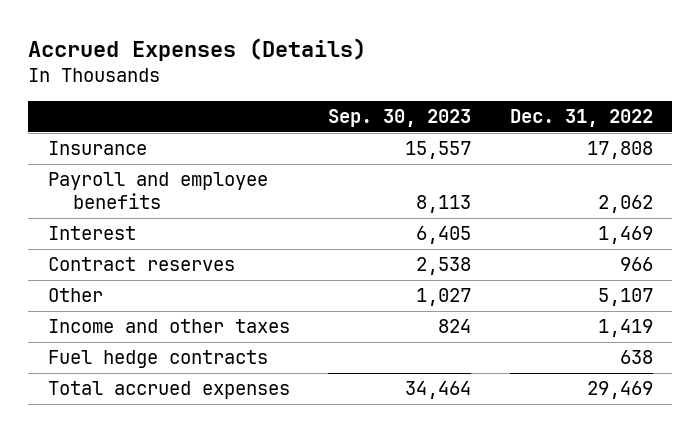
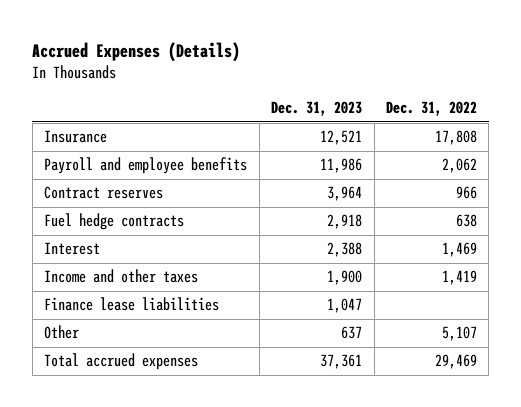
[328,108,472,127] Sep. 30, 2023 -> none
none -> [271,101,363,117] Dec. 31, 2023
[47,226,136,241] Interest -> [44,242,101,256] Interest
[47,319,290,334] Income and other taxes -> [44,269,199,284] Income and other taxes
none -> [44,297,220,312] Finance lease liabilities
[47,288,103,303] Other -> [44,325,80,340] Other

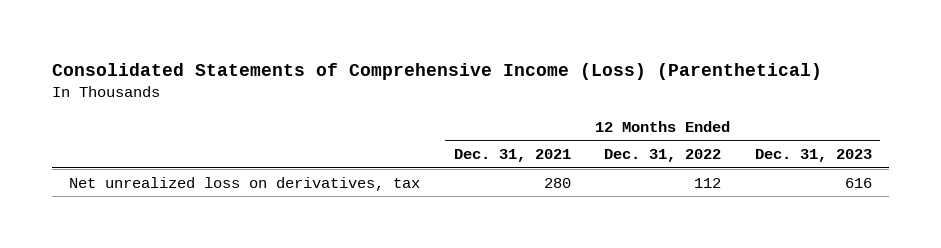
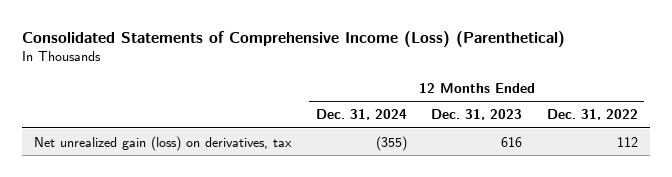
[453,149,571,163] Dec. 31, 2021 -> none
none -> [315,109,407,121] Dec. 31, 2024
[69,176,421,191] Net unrealized loss on derivatives, tax -> [33,135,292,151] Net unrealized gain (loss) on derivatives, tax

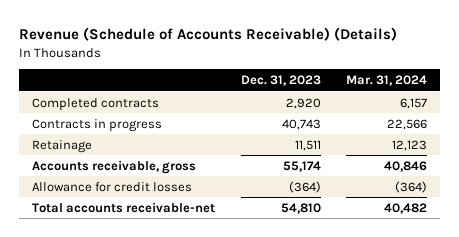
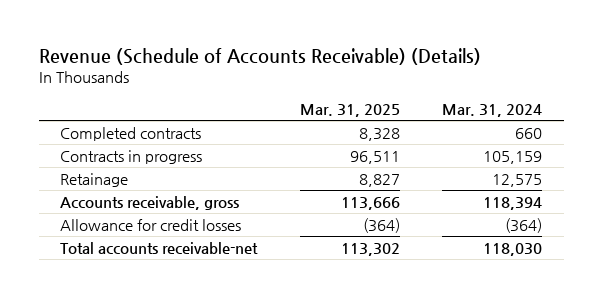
[240,75,321,87] Dec. 31, 2023 -> none
none -> [299,103,400,117] Mar. 31, 2025
[400,97,428,109] 6,157 -> [515,127,543,139] 660
[387,118,428,130] 22,566 -> [483,150,543,164] 105,159
[392,139,428,151] 12,123 -> [492,173,543,187] 12,575
[384,160,428,172] 40,846 -> [483,196,543,210] 118,394
[384,202,428,214] 40,482 -> [483,242,543,256] 118,030

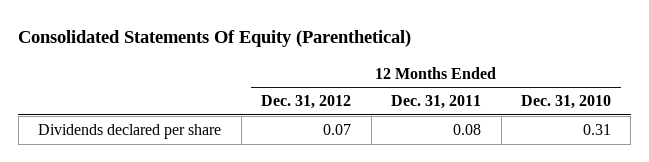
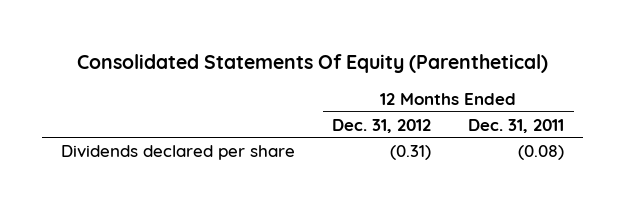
[520,95,611,110] Dec. 31, 2010 -> none
[323,124,352,136] 0.07 -> [390,144,432,160] (0.31)
[453,124,482,136] 0.08 -> [518,144,565,160] (0.08)

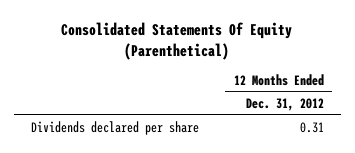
[468,118,565,133] Dec. 31, 2011 -> none
[390,144,432,160] (0.31) -> [299,122,324,134] 0.31

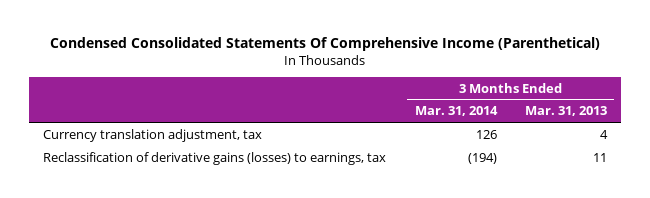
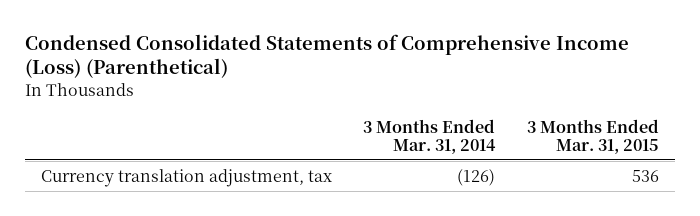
[50,37,601,52] Condensed Consolidated Statements Of Comprehensive Income (Parenthetical) -> [25,33,630,79] Condensed Consolidated Statements of Comprehensive Income (Loss) (Parenthetical)
[524,106,607,117] Mar. 31, 2013 -> none
none -> [527,118,660,154] 3 Months Ended Mar. 31, 2015
[43,151,387,165] Reclassification of derivative gains (losses) to earnings, tax -> none
[475,129,497,139] 126 -> [457,168,496,186] (126)

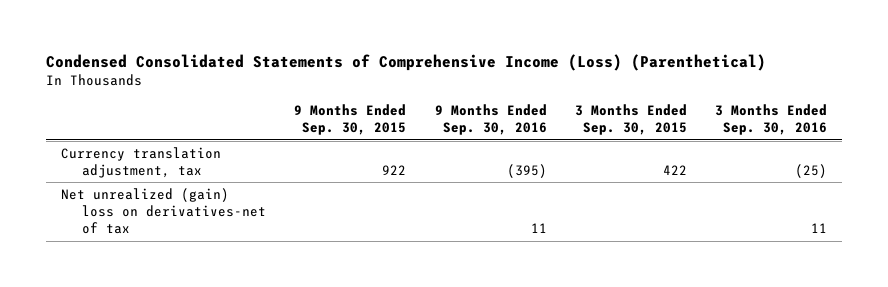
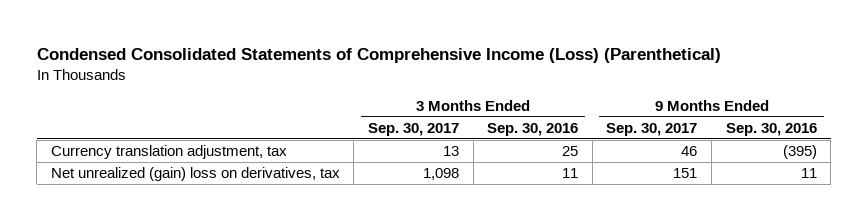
[294,103,407,136] 9 Months Ended Sep. 30, 2015 -> none
[575,103,688,136] 3 Months Ended Sep. 30, 2015 -> none
none -> [367,123,459,137] Sep. 30, 2017
none -> [606,123,698,137] Sep. 30, 2017
[795,164,828,179] (25) -> [562,146,579,157] 25
[60,187,266,235] Net unrealized (gain) loss on derivatives-net of tax -> [50,167,340,182] Net unrealized (gain) loss on derivatives, tax

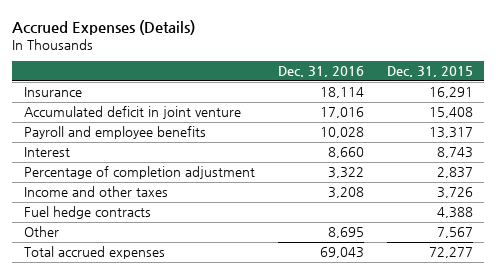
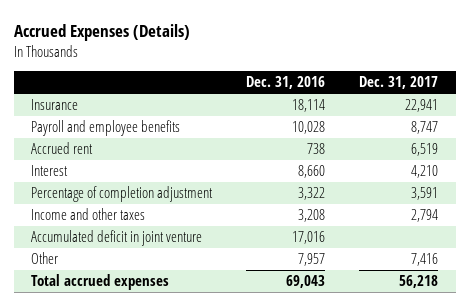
[386,66,473,78] Dec. 31, 2015 -> none
none -> [359,76,439,90] Dec. 31, 2017
none -> [30,142,93,155] Accrued rent
[23,206,151,220] Fuel hedge contracts -> none
[23,106,241,120] Accumulated deficit in joint venture -> [30,230,202,247] Accumulated deficit in joint venture
[327,227,364,239] 8,695 -> [298,253,326,267] 7,957

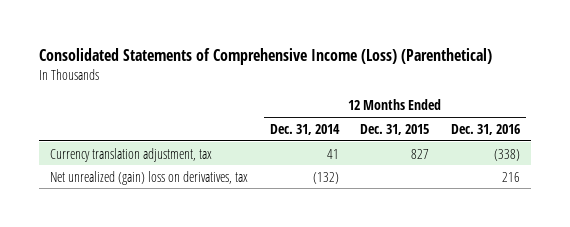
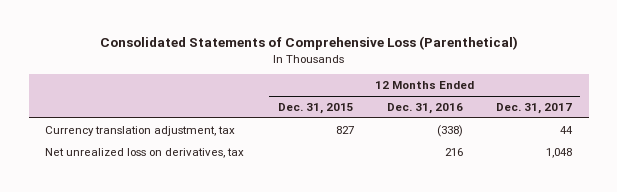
[39,47,493,65] Consolidated Statements of Comprehensive Income (Loss) (Parenthetical) -> [99,35,518,50] Consolidated Statements of Comprehensive Loss (Parenthetical)
[269,123,340,135] Dec. 31, 2014 -> none
none -> [496,103,573,115] Dec. 31, 2017
[49,170,248,185] Net unrealized (gain) loss on derivatives, tax -> [45,147,245,158] Net unrealized loss on derivatives, tax

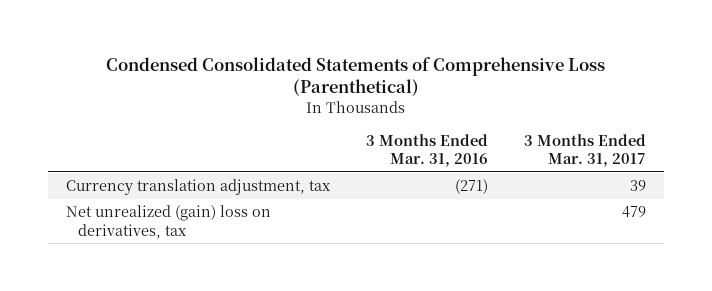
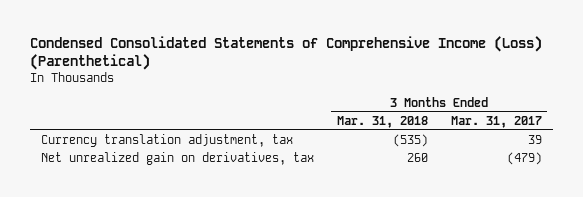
[106,56,606,97] Condensed Consolidated Statements of Comprehensive Loss (Parenthetical) -> [29,35,542,70] Condensed Consolidated Statements of Comprehensive Income (Loss) (Parenthetical)
[366,133,489,168] 3 Months Ended Mar. 31, 2016 -> none
none -> [336,115,428,128] Mar. 31, 2018
[66,205,272,239] Net unrealized (gain) loss on derivatives, tax -> [40,152,314,166] Net unrealized gain on derivatives, tax
[622,206,647,219] 479 -> [506,152,542,166] (479)

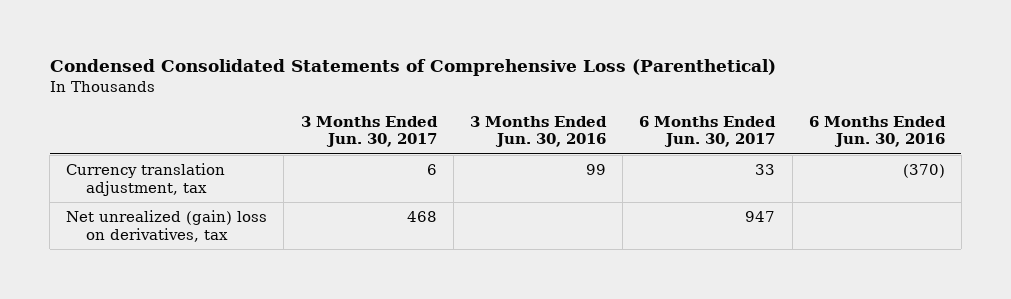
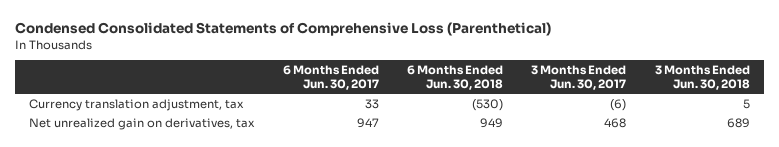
[469,115,607,148] 3 Months Ended Jun. 30, 2016 -> none
[808,115,946,148] 6 Months Ended Jun. 30, 2016 -> none
none -> [407,65,504,90] 6 Months Ended Jun. 30, 2018
none -> [654,65,750,90] 3 Months Ended Jun. 30, 2018
[426,163,437,175] 6 -> [610,98,627,111] (6)
[66,209,268,242] Net unrealized (gain) loss on derivatives, tax -> [29,117,256,130] Net unrealized gain on derivatives, tax

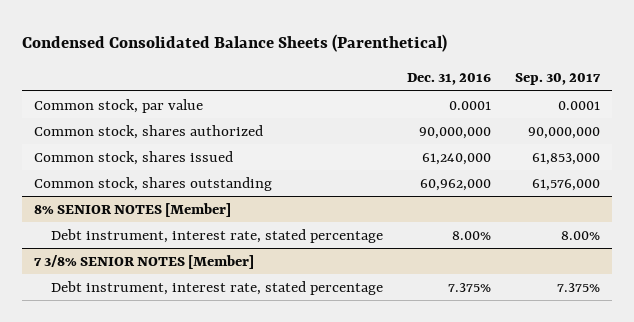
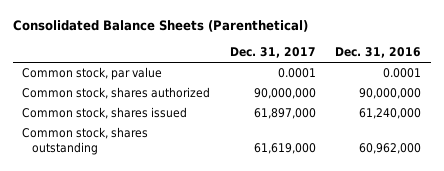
[21,33,447,52] Condensed Consolidated Balance Sheets (Parenthetical) -> [12,20,308,33] Consolidated Balance Sheets (Parenthetical)
[515,73,602,86] Sep. 30, 2017 -> none
none -> [229,47,316,59] Dec. 31, 2017
[34,202,232,217] 8% SENIOR NOTES [Member] -> none
[50,228,383,243] Debt instrument, interest rate, stated percentage -> none
[34,254,255,269] 7 3/8% SENIOR NOTES [Member] -> none
[50,280,383,295] Debt instrument, interest rate, stated percentage -> none

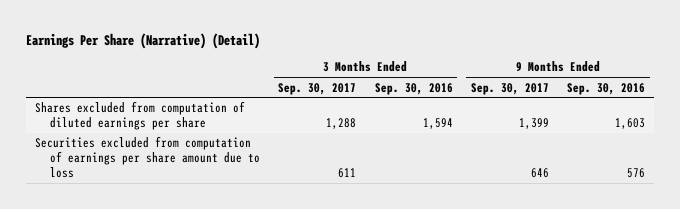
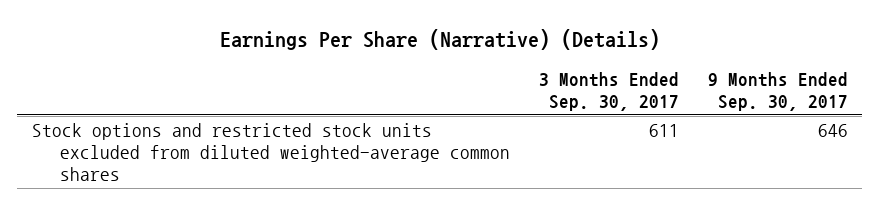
[25,32,260,49] Earnings Per Share (Narrative) (Detail) -> [219,29,660,51] Earnings Per Share (Narrative) (Details)
[374,82,453,95] Sep. 30, 2016 -> none
[566,82,645,95] Sep. 30, 2016 -> none
[34,101,245,131] Shares excluded from computation of diluted earnings per share -> none
[34,136,261,179] Securities excluded from computation of earnings per share amount due to loss -> [31,122,510,181] Stock options and restricted stock units excluded from diluted weighted-average common shares

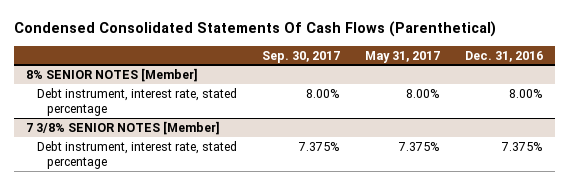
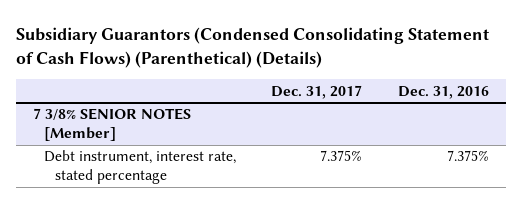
[13,21,496,38] Condensed Consolidated Statements Of Cash Flows (Parenthetical) -> [15,26,489,68] Subsidiary Guarantors (Condensed Consolidating Statement of Cash Flows) (Parenthetical) (Details)
[261,50,340,63] Sep. 30, 2017 -> none
[364,50,440,63] May 31, 2017 -> none
none -> [271,84,363,99] Dec. 31, 2017
[26,67,199,82] 8% SENIOR NOTES [Member] -> none
[36,87,237,116] Debt instrument, interest rate, stated percentage -> none

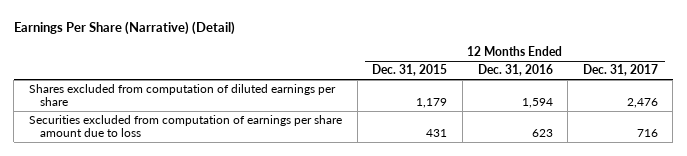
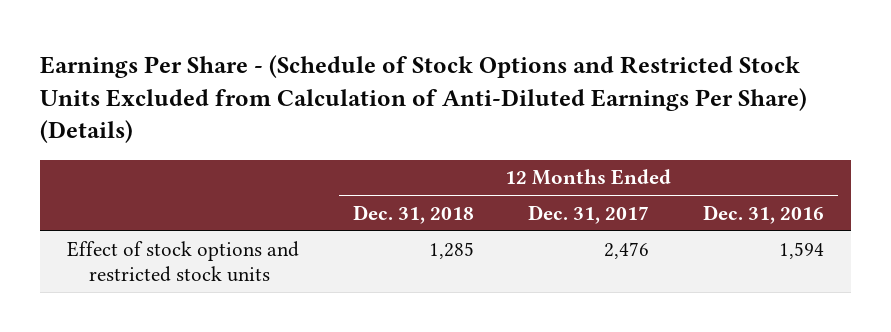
[13,20,235,35] Earnings Per Share (Narrative) (Detail) -> [39,54,807,144] Earnings Per Share - (Schedule of Stock Options and Restricted Stock Units Excluded from Calculation of Anti-Diluted Earnings Per Share) (Details)
[372,64,448,77] Dec. 31, 2015 -> none
none -> [352,204,474,224] Dec. 31, 2018
[29,115,343,138] Securities excluded from computation of earnings per share amount due to loss -> none
[29,84,337,107] Shares excluded from computation of diluted earnings per share -> [66,240,299,283] Effect of stock options and restricted stock units

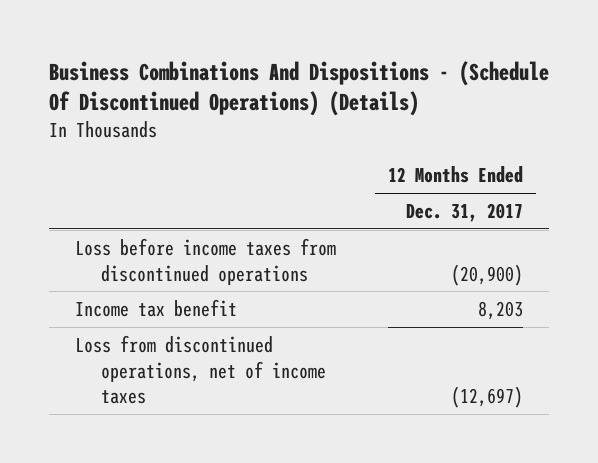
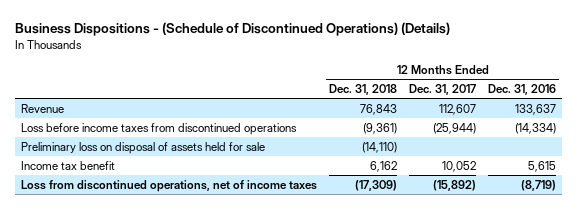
[48,60,549,117] Business Combinations And Dispositions - (Schedule Of Discontinued Operations) (Details) -> [15,22,451,37] Business Dispositions - (Schedule of Discontinued Operations) (Details)
none -> [329,83,398,95] Dec. 31, 2018
none -> [488,83,557,95] Dec. 31, 2016
none -> [21,103,65,113] Revenue
[451,263,524,286] (20,900) -> [433,122,477,134] (25,944)
none -> [21,141,266,154] Preliminary loss on disposal of assets held for sale
[478,300,524,320] 8,203 -> [442,160,477,172] 10,052
[451,386,524,409] (12,697) -> [433,179,477,191] (15,892)

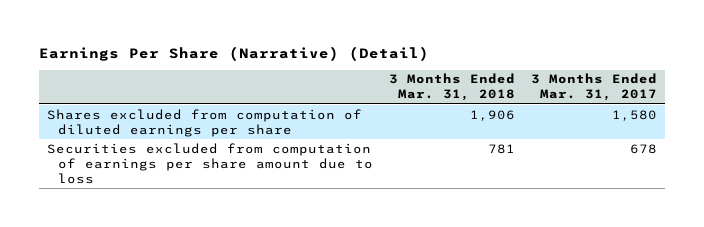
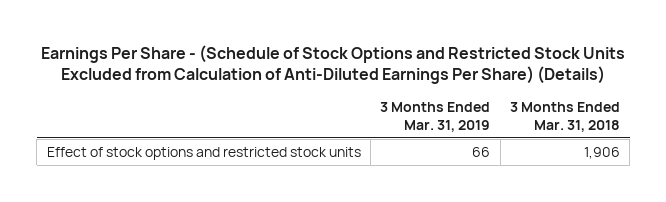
[39,45,430,61] Earnings Per Share (Narrative) (Detail) -> [41,44,626,85] Earnings Per Share - (Schedule of Stock Options and Restricted Stock Units Excluded from Calculation of Anti-Diluted Earnings Per Share) (Details)
[530,73,657,102] 3 Months Ended Mar. 31, 2017 -> none
none -> [380,102,491,133] 3 Months Ended Mar. 31, 2019
[47,142,374,184] Securities excluded from computation of earnings per share amount due to loss -> none
[47,108,363,137] Shares excluded from computation of diluted earnings per share -> [46,147,361,161] Effect of stock options and restricted stock units

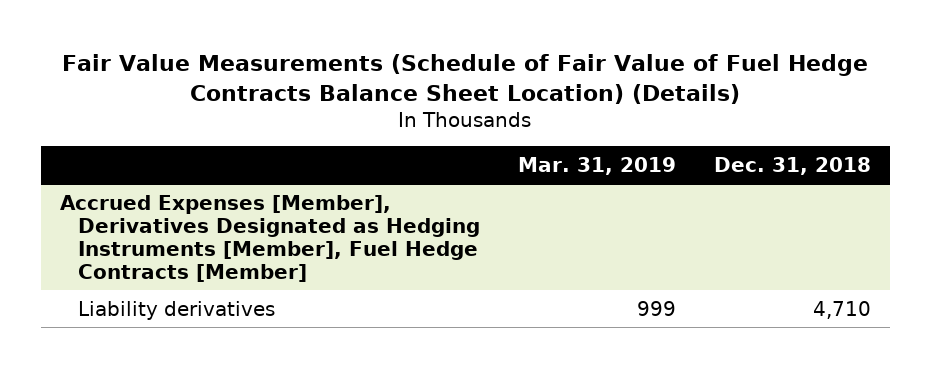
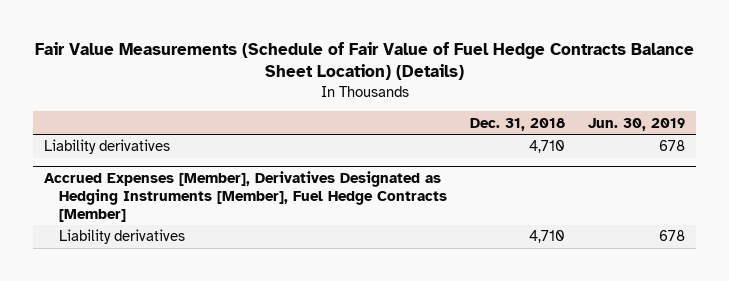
[517,156,676,175] Mar. 31, 2019 -> none
none -> [587,117,685,131] Jun. 30, 2019
none -> [44,139,171,155] Liability derivatives

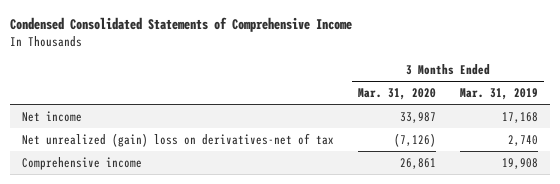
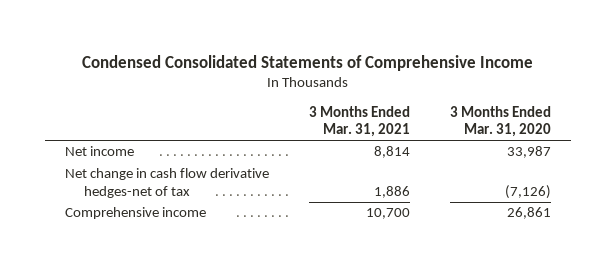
[460,88,539,101] Mar. 31, 2019 -> none
none -> [309,106,411,138] 3 Months Ended Mar. 31, 2021
[22,132,335,147] Net unrealized (gain) loss on derivatives-net of tax -> [65,168,270,198] Net change in cash flow derivative hedges-net of tax

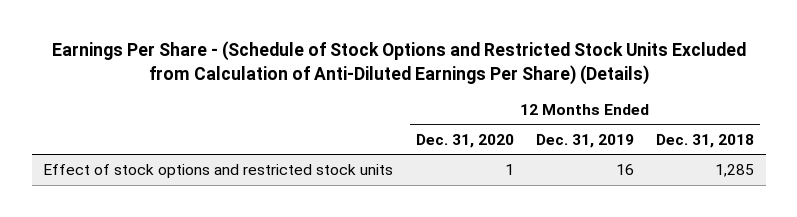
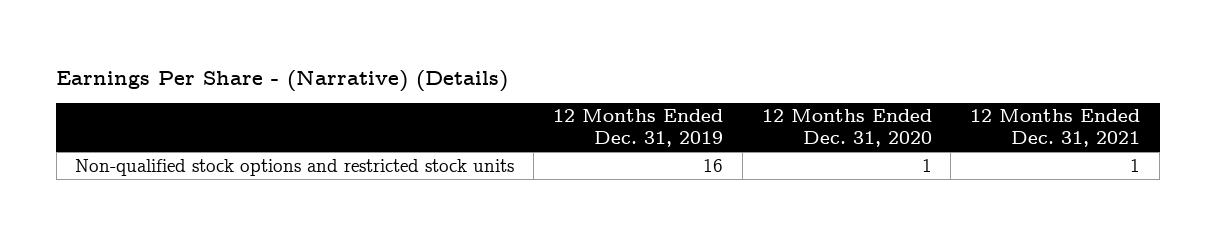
[51,40,746,85] Earnings Per Share - (Schedule of Stock Options and Restricted Stock Units Excluded from Calculation of Anti-Diluted Earnings Per Share) (Details) -> [56,69,509,92] Earnings Per Share - (Narrative) (Details)
[656,133,755,148] Dec. 31, 2018 -> none
none -> [970,109,1141,148] 12 Months Ended Dec. 31, 2021
[43,164,394,179] Effect of stock options and restricted stock units -> [75,158,515,176] Non-qualified stock options and restricted stock units

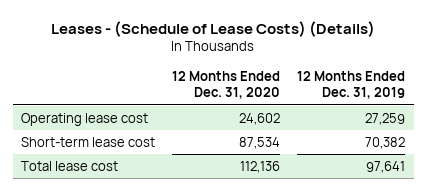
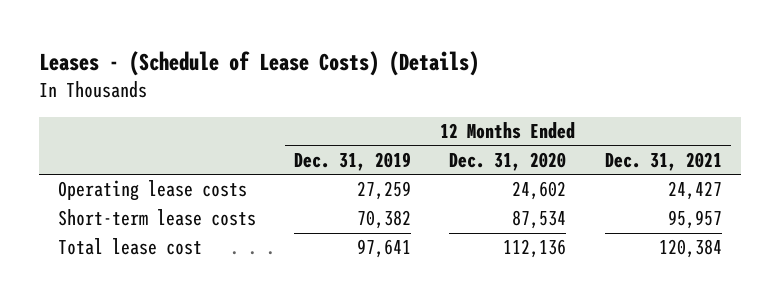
none -> [604,151,722,171] Dec. 31, 2021
[21,112,149,126] Operating lease cost -> [57,180,247,202] Operating lease costs
[21,136,156,147] Short-term lease cost -> [57,209,256,227] Short-term lease costs

